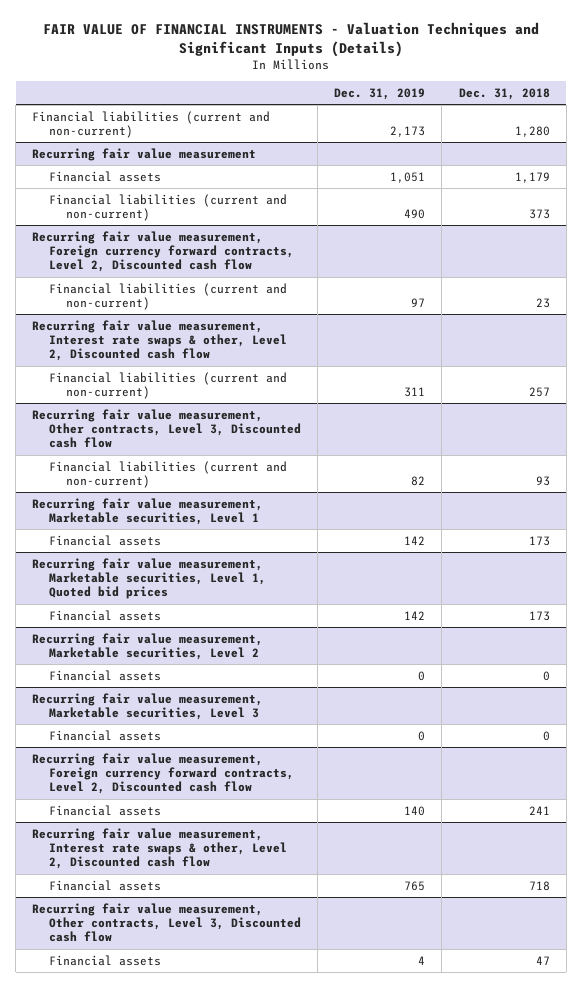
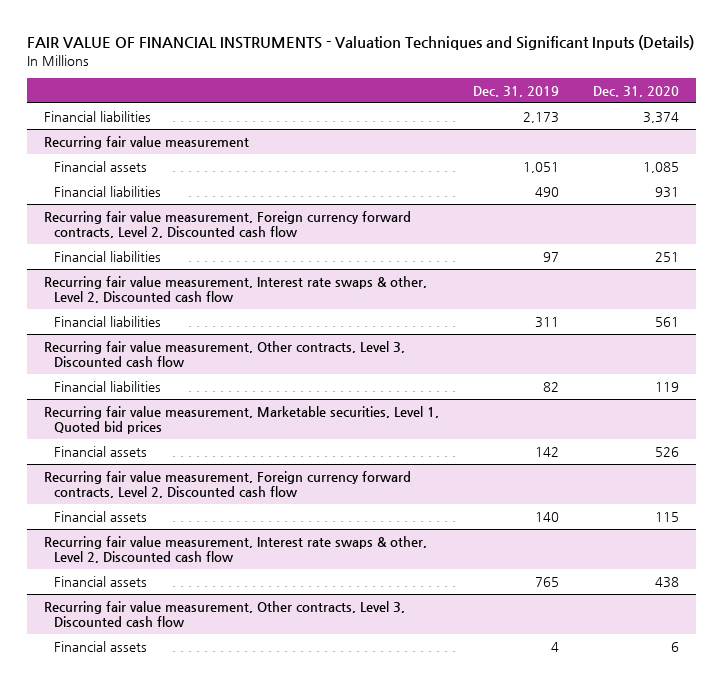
[458,87,550,100] Dec. 31, 2018 -> none
none -> [592,86,679,98] Dec. 31, 2020
[32,110,271,139] Financial liabilities (current and non-current) -> [43,111,151,123] Financial liabilities
[49,193,288,222] Financial liabilities (current and non-current) -> [54,186,162,198] Financial liabilities
[49,282,288,311] Financial liabilities (current and non-current) -> [54,251,162,263] Financial liabilities
[49,371,288,400] Financial liabilities (current and non-current) -> [54,316,162,328] Financial liabilities
[32,497,264,526] Recurring fair value measurement, Marketable securities, Level 1 -> none
[49,534,162,546] Financial assets -> none
[49,460,288,489] Financial liabilities (current and non-current) -> [54,381,162,393] Financial liabilities
[32,632,264,661] Recurring fair value measurement, Marketable securities, Level 2 -> none
[49,669,162,681] Financial assets -> none
[32,692,264,721] Recurring fair value measurement, Marketable securities, Level 3 -> none
[49,729,162,741] Financial assets -> none

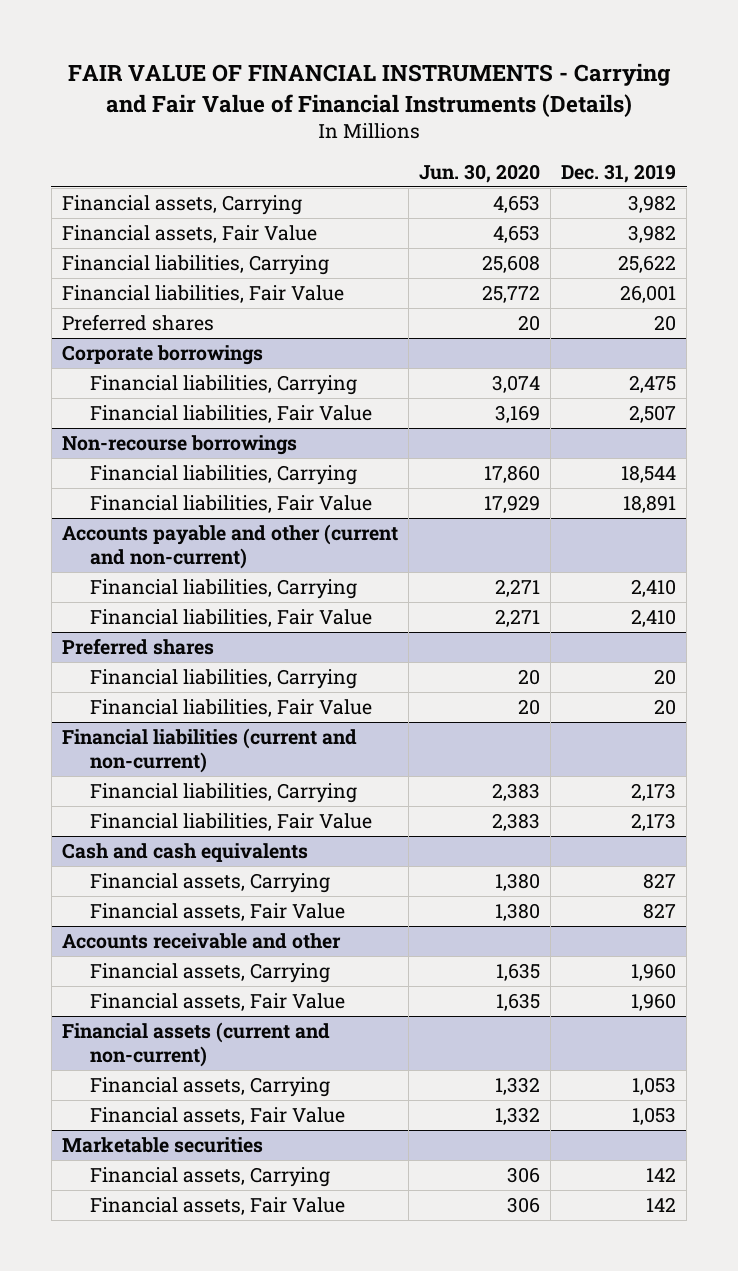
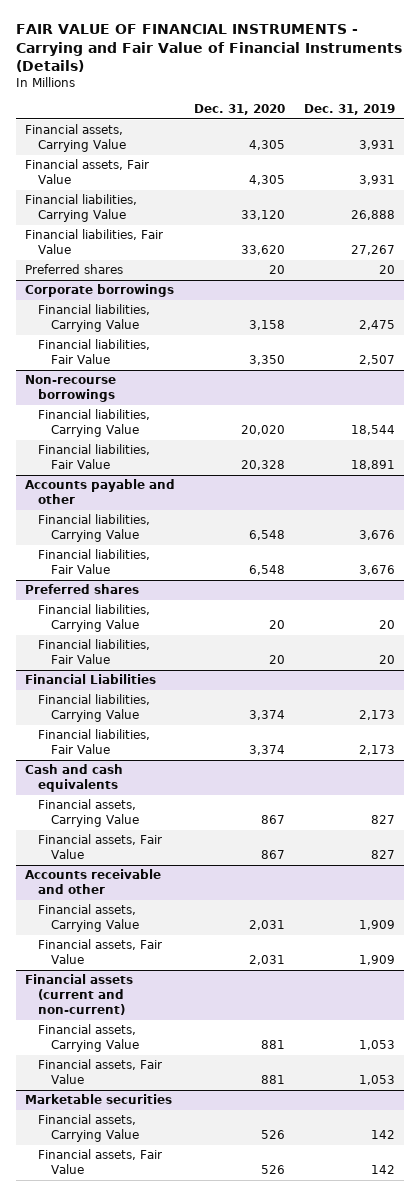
[418,163,540,183] Jun. 30, 2020 -> none
none -> [193,104,285,116] Dec. 31, 2020
[61,194,302,215] Financial assets, Carrying -> [25,124,126,153] Financial assets, Carrying Value
[627,194,676,213] 3,982 -> [358,140,395,151] 3,931
[627,224,676,243] 3,982 -> [358,175,395,186] 3,931
[61,254,329,275] Financial liabilities, Carrying -> [25,194,138,223] Financial liabilities, Carrying Value
[617,254,676,273] 25,622 -> [350,210,395,221] 26,888
[619,284,676,303] 26,001 -> [350,245,395,256] 27,267
[89,374,357,395] Financial liabilities, Carrying -> [37,304,150,333] Financial liabilities, Carrying Value
[89,464,357,485] Financial liabilities, Carrying -> [37,409,150,438] Financial liabilities, Carrying Value
[61,523,398,570] Accounts payable and other (current and non-current) -> [25,479,176,505] Accounts payable and other
[89,578,357,599] Financial liabilities, Carrying -> [37,514,150,543] Financial liabilities, Carrying Value
[630,578,676,597] 2,410 -> [358,530,395,541] 3,676
[630,608,676,627] 2,410 -> [358,565,395,576] 3,676
[89,668,357,689] Financial liabilities, Carrying -> [37,604,150,633] Financial liabilities, Carrying Value
[61,727,357,774] Financial liabilities (current and non-current) -> [25,674,157,685] Financial Liabilities
[89,782,357,803] Financial liabilities, Carrying -> [37,694,150,723] Financial liabilities, Carrying Value
[89,872,330,893] Financial assets, Carrying -> [37,799,139,828] Financial assets, Carrying Value
[89,962,330,983] Financial assets, Carrying -> [37,904,139,933] Financial assets, Carrying Value
[630,962,676,981] 1,960 -> [358,920,395,931] 1,909
[630,992,676,1011] 1,960 -> [358,955,395,966] 1,909
[89,1076,330,1097] Financial assets, Carrying -> [37,1024,139,1053] Financial assets, Carrying Value
[89,1166,330,1187] Financial assets, Carrying -> [37,1114,139,1143] Financial assets, Carrying Value

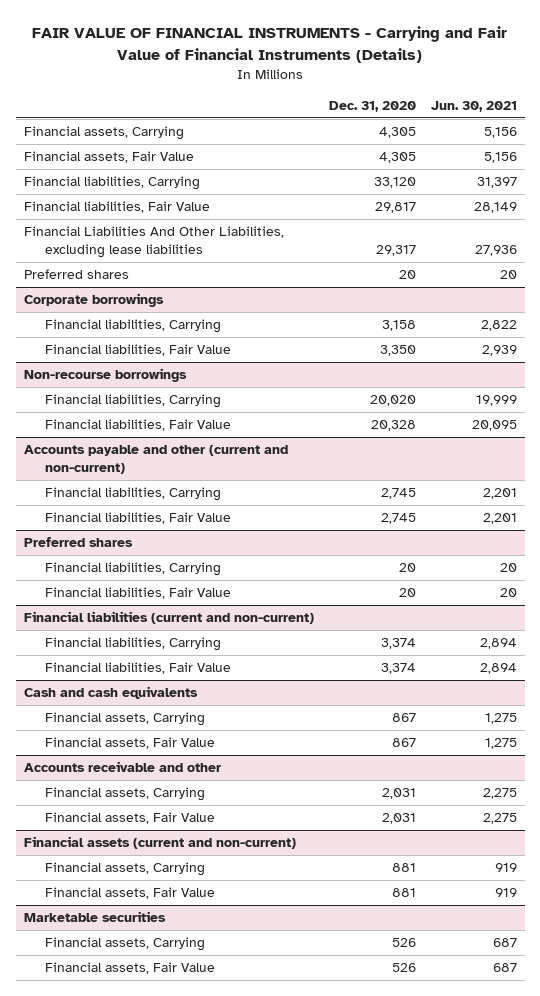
[303,104,395,116] Dec. 31, 2019 -> none
none -> [430,100,517,112] Jun. 30, 2021
[25,124,126,153] Financial assets, Carrying Value -> [23,126,184,141] Financial assets, Carrying
[25,194,138,223] Financial liabilities, Carrying Value -> [23,176,200,191] Financial liabilities, Carrying
[240,245,285,256] 33,620 -> [374,202,416,214] 29,817
none -> [23,226,284,258] Financial Liabilities And Other Liabilities, excluding lease liabilities
[37,304,150,333] Financial liabilities, Carrying Value -> [45,319,222,334] Financial liabilities, Carrying
[37,409,150,438] Financial liabilities, Carrying Value -> [45,394,222,409] Financial liabilities, Carrying
[25,479,176,505] Accounts payable and other -> [23,445,288,474] Accounts payable and other (current and non-current)
[37,514,150,543] Financial liabilities, Carrying Value -> [45,487,222,502] Financial liabilities, Carrying
[248,530,285,541] 6,548 -> [380,488,416,500] 2,745
[248,565,285,576] 6,548 -> [380,513,416,525] 2,745
[37,604,150,633] Financial liabilities, Carrying Value -> [45,562,222,577] Financial liabilities, Carrying
[25,674,157,685] Financial Liabilities -> [23,611,314,625] Financial liabilities (current and non-current)
[37,694,150,723] Financial liabilities, Carrying Value -> [45,637,222,652] Financial liabilities, Carrying
[37,799,139,828] Financial assets, Carrying Value -> [45,712,206,727] Financial assets, Carrying
[37,904,139,933] Financial assets, Carrying Value -> [45,787,206,802] Financial assets, Carrying
[37,1024,139,1053] Financial assets, Carrying Value -> [45,862,206,877] Financial assets, Carrying
[37,1114,139,1143] Financial assets, Carrying Value -> [45,937,206,952] Financial assets, Carrying

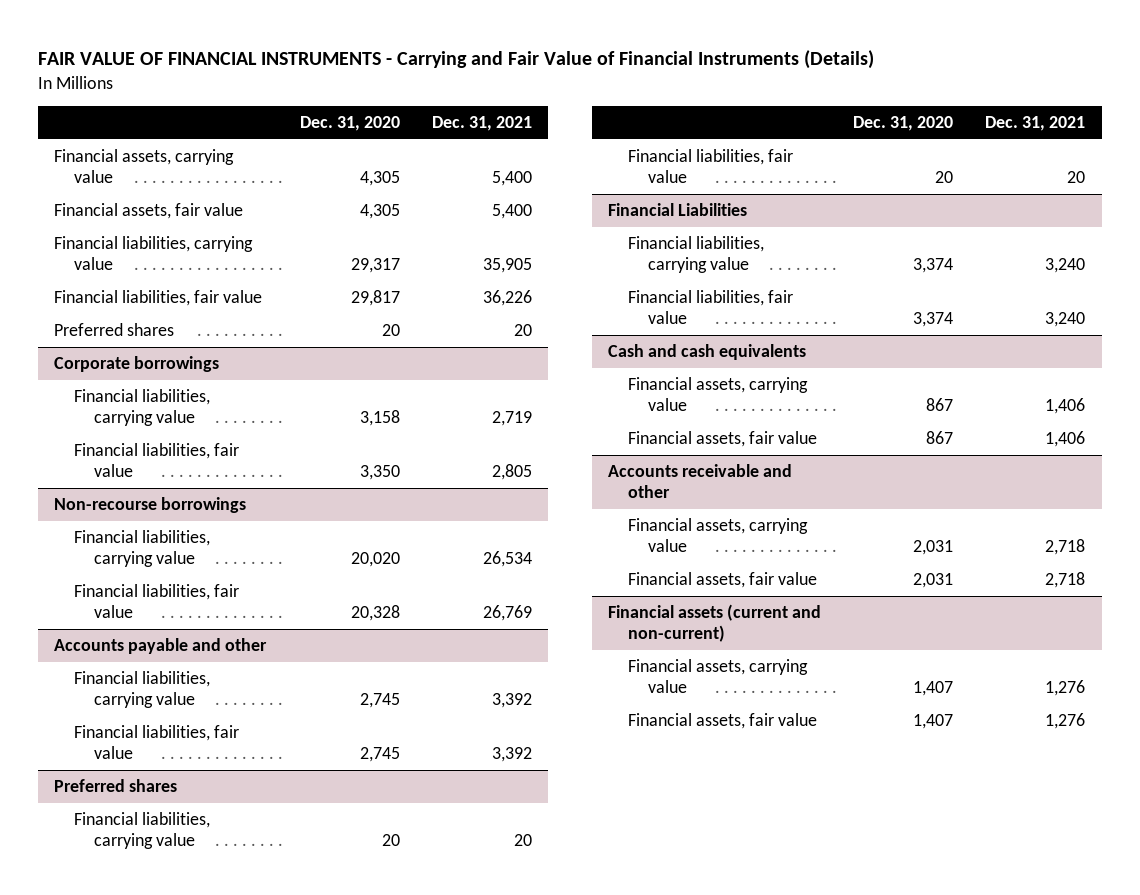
[430,100,517,112] Jun. 30, 2021 -> none
none -> [431,116,532,132] Dec. 31, 2021
[23,226,284,258] Financial Liabilities And Other Liabilities, excluding lease liabilities -> none
[23,126,184,141] Financial assets, Carrying -> [54,149,235,184] Financial assets, carrying value
[23,151,194,164] Financial assets, Fair Value -> [54,203,244,220] Financial assets, fair value
[23,176,200,191] Financial liabilities, Carrying -> [54,236,254,271] Financial liabilities, carrying value
[373,177,416,189] 33,120 -> [350,258,400,274] 29,317
[23,201,210,214] Financial liabilities, Fair Value -> [54,290,263,307] Financial liabilities, fair value
[45,319,222,334] Financial liabilities, Carrying -> [74,389,211,427] Financial liabilities, carrying value
[45,344,232,357] Financial liabilities, Fair Value -> [74,443,240,478] Financial liabilities, fair value
[45,394,222,409] Financial liabilities, Carrying -> [74,530,211,568] Financial liabilities, carrying value
[45,419,232,432] Financial liabilities, Fair Value -> [74,584,240,619] Financial liabilities, fair value
[23,445,288,474] Accounts payable and other (current and non-current) -> [54,638,268,655] Accounts payable and other
[45,487,222,502] Financial liabilities, Carrying -> [74,671,211,709] Financial liabilities, carrying value
[45,512,232,525] Financial liabilities, Fair Value -> [74,725,240,760] Financial liabilities, fair value
[45,562,222,577] Financial liabilities, Carrying -> [74,812,211,850] Financial liabilities, carrying value
[45,587,232,600] Financial liabilities, Fair Value -> [627,149,793,184] Financial liabilities, fair value
[23,611,314,625] Financial liabilities (current and non-current) -> [607,203,747,217] Financial Liabilities
[45,637,222,652] Financial liabilities, Carrying -> [627,236,764,274] Financial liabilities, carrying value
[45,662,232,675] Financial liabilities, Fair Value -> [627,290,793,325] Financial liabilities, fair value
[45,712,206,727] Financial assets, Carrying -> [627,377,808,412] Financial assets, carrying value
[45,737,216,750] Financial assets, Fair Value -> [627,431,817,448] Financial assets, fair value
[45,787,206,802] Financial assets, Carrying -> [627,518,808,553] Financial assets, carrying value
[45,812,216,825] Financial assets, Fair Value -> [627,572,817,589] Financial assets, fair value
[23,911,166,923] Marketable securities -> none
[45,937,206,952] Financial assets, Carrying -> none
[45,962,216,975] Financial assets, Fair Value -> none
[45,862,206,877] Financial assets, Carrying -> [627,659,808,694] Financial assets, carrying value
[391,863,416,873] 881 -> [913,681,954,697] 1,407
[45,887,216,900] Financial assets, Fair Value -> [627,713,817,730] Financial assets, fair value
[391,888,416,898] 881 -> [913,714,954,730] 1,407

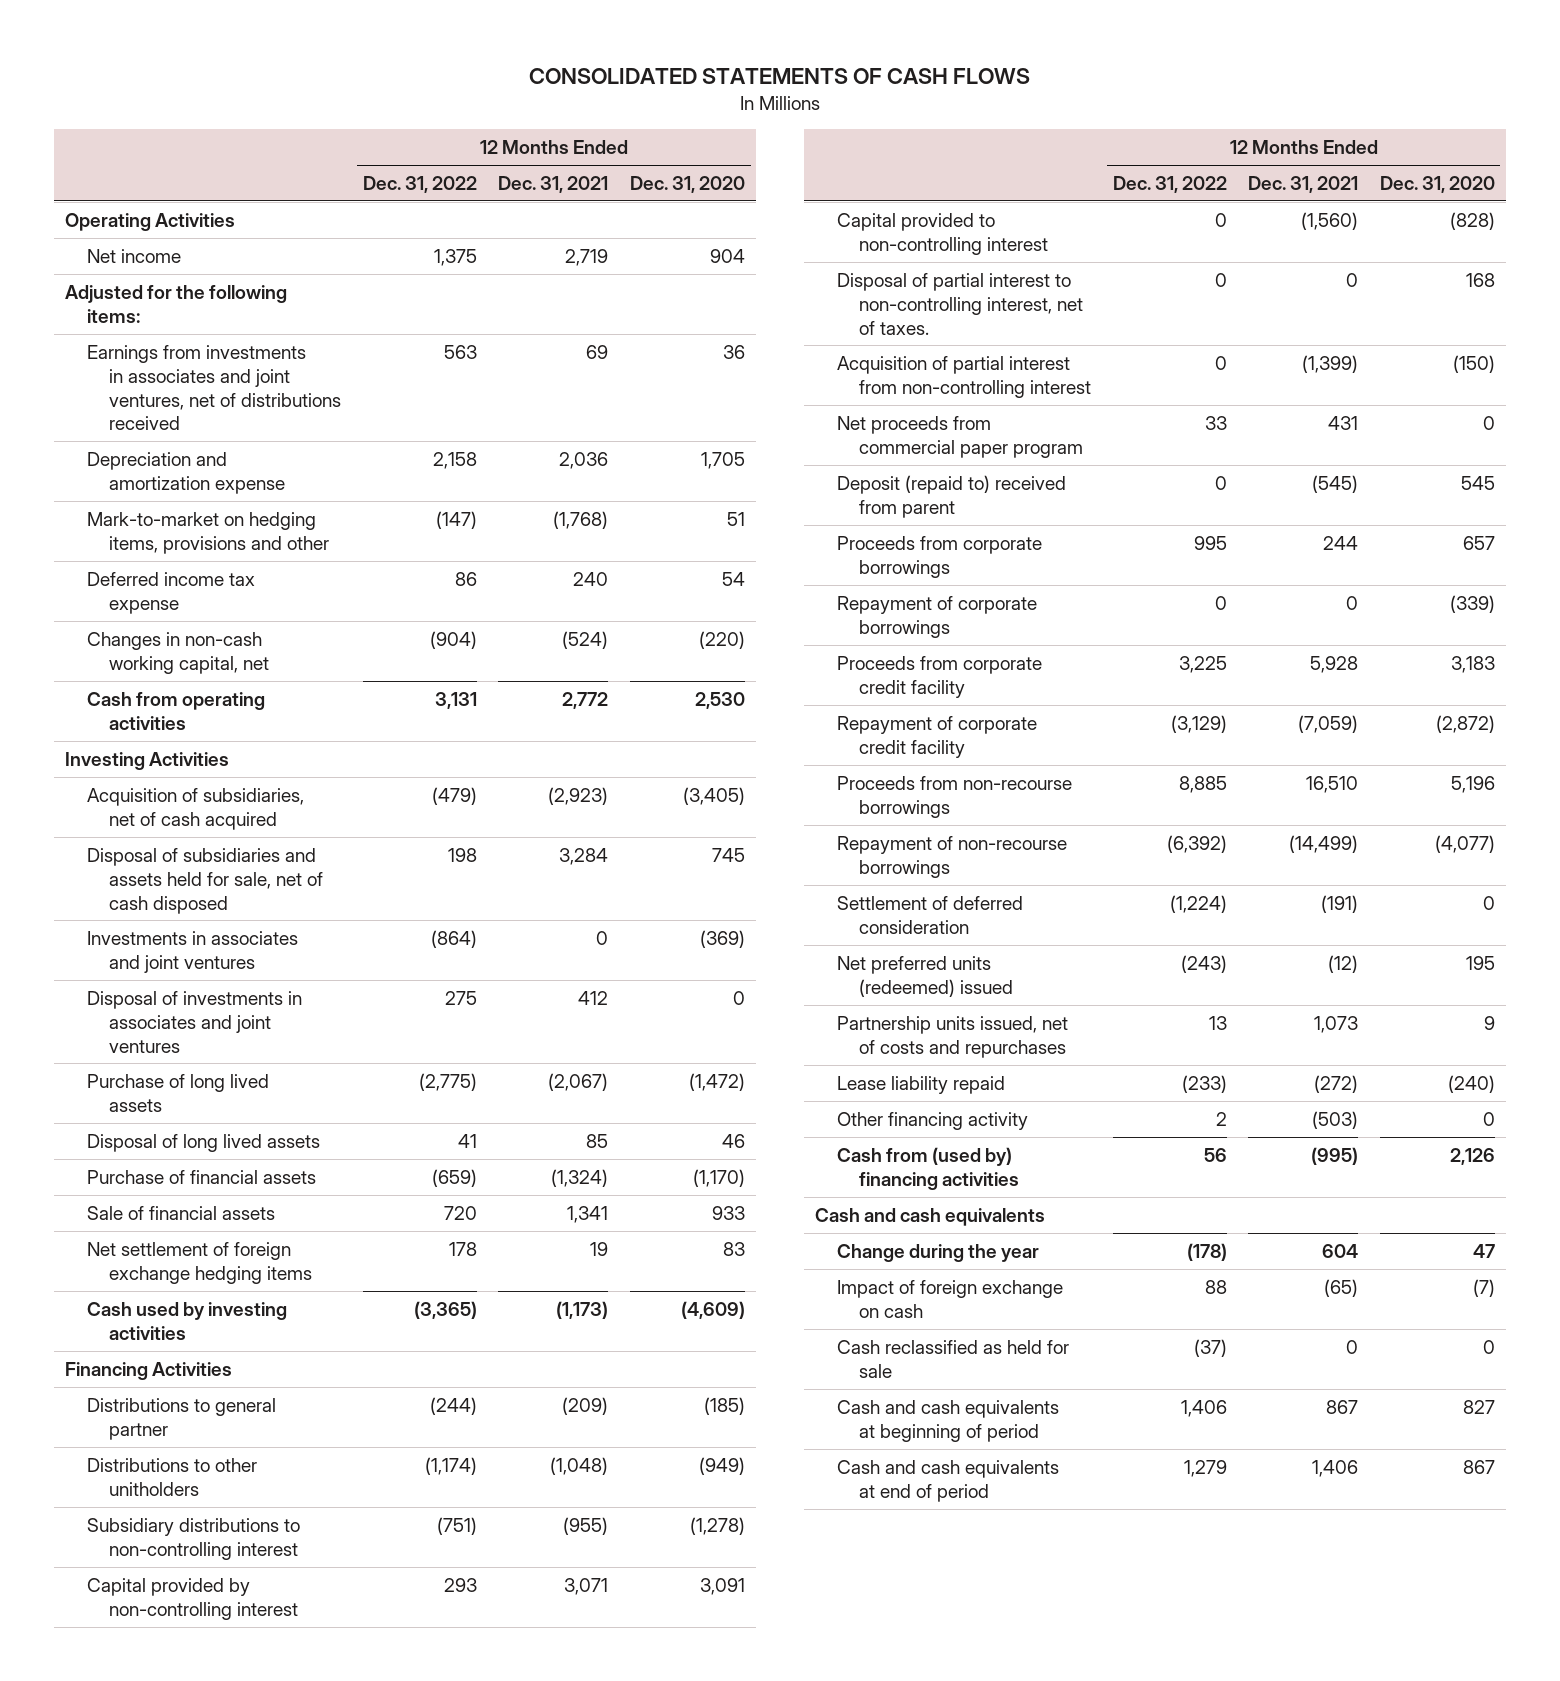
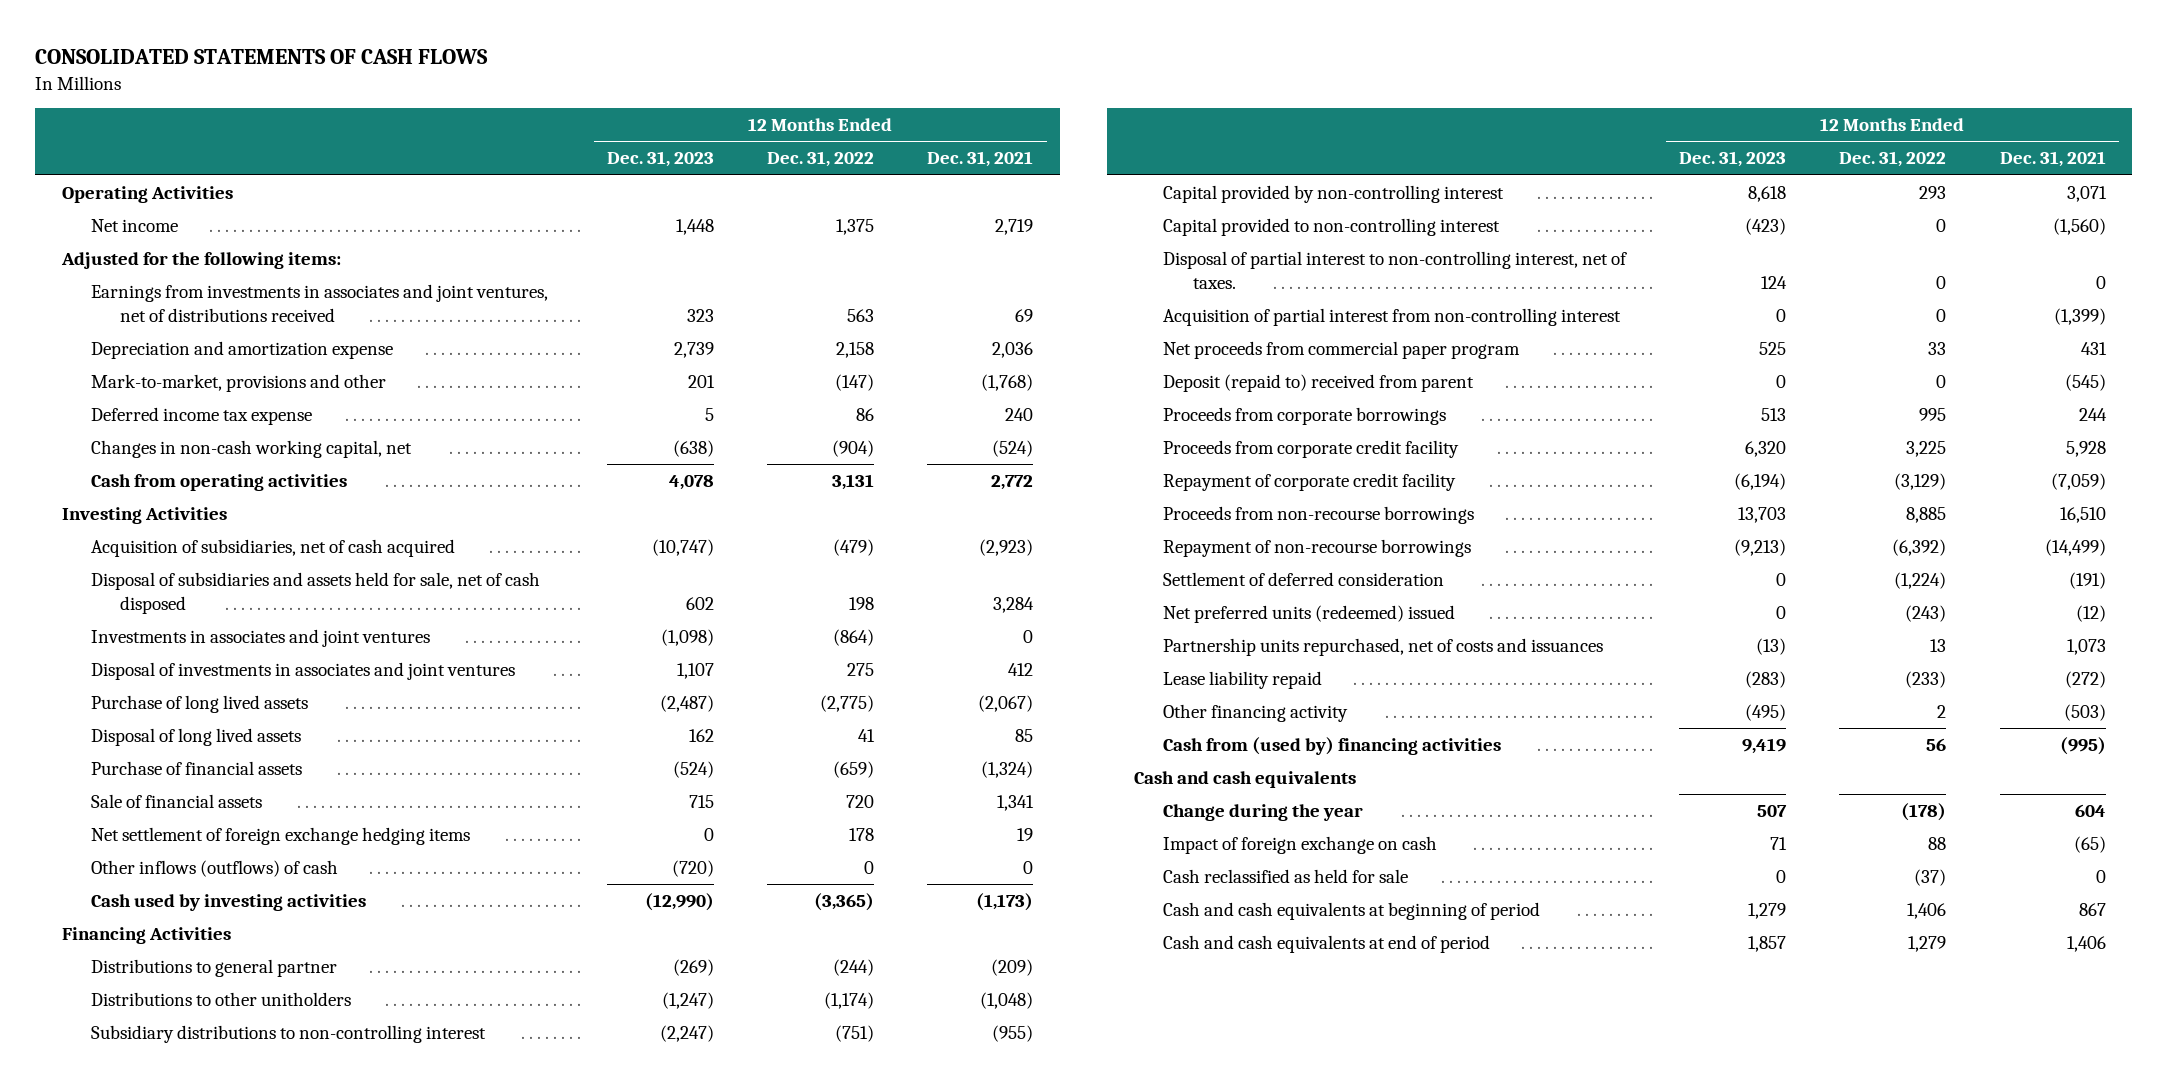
[630,175,746,193] Dec. 31, 2020 -> none
none -> [607,151,715,168] Dec. 31, 2023
[87,511,330,554] Mark-to-market on hedging items, provisions and other -> [91,373,387,392] Mark-to-market, provisions and other
none -> [91,859,339,877] Other inflows (outflows) of cash
[836,595,1037,638] Repayment of corporate borrowings -> none
[836,1015,1068,1058] Partnership units issued, net of costs and repurchases -> [1163,637,1604,656] Partnership units repurchased, net of costs and issuances

